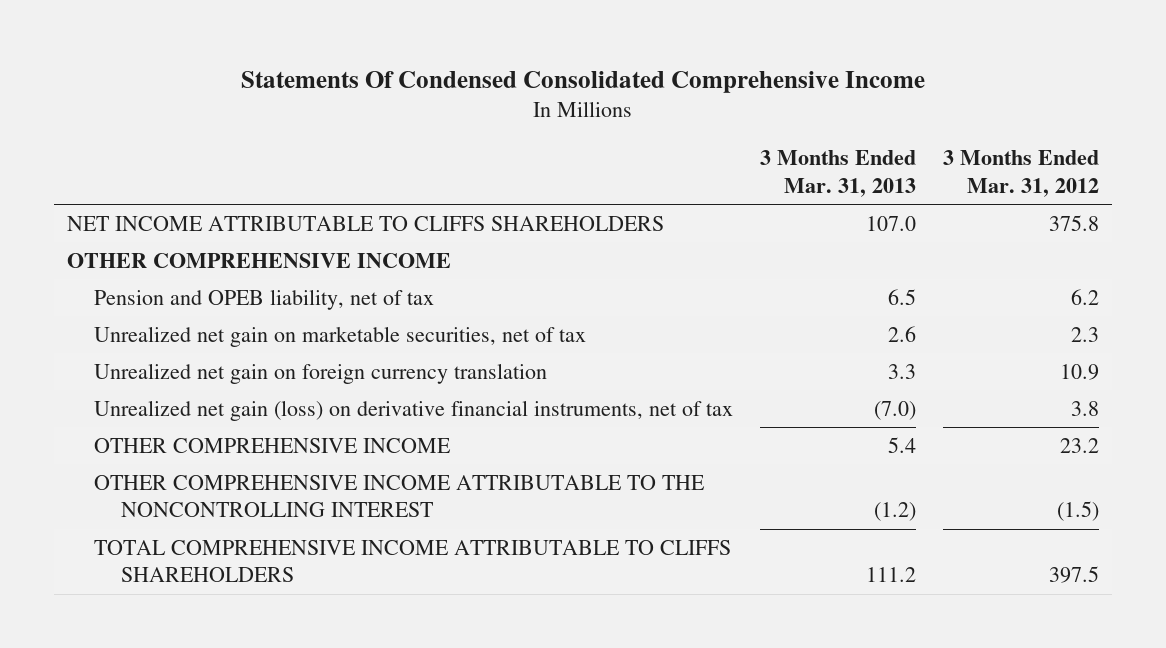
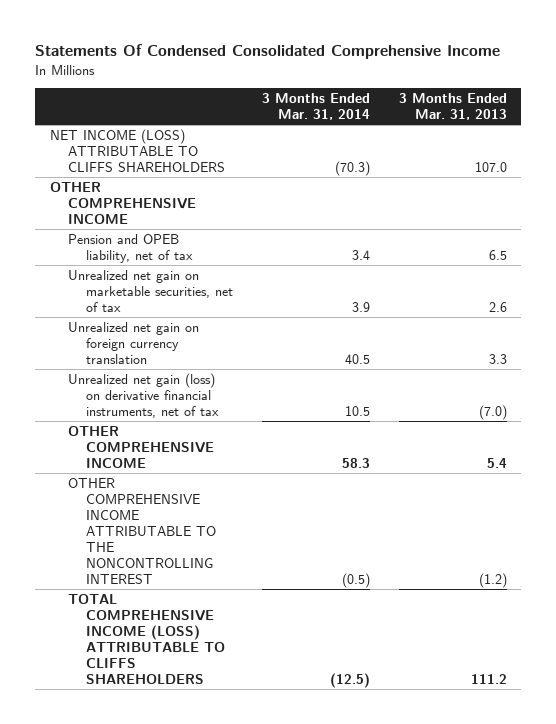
[942,150,1099,197] 3 Months Ended Mar. 31, 2012 -> none
none -> [261,92,370,121] 3 Months Ended Mar. 31, 2014
[67,215,665,231] NET INCOME ATTRIBUTABLE TO CLIFFS SHAREHOLDERS -> [49,128,225,172] NET INCOME (LOSS) ATTRIBUTABLE TO CLIFFS SHAREHOLDERS
[93,539,731,583] TOTAL COMPREHENSIVE INCOME ATTRIBUTABLE TO CLIFFS SHAREHOLDERS -> [67,593,225,684] TOTAL COMPREHENSIVE INCOME (LOSS) ATTRIBUTABLE TO CLIFFS SHAREHOLDERS

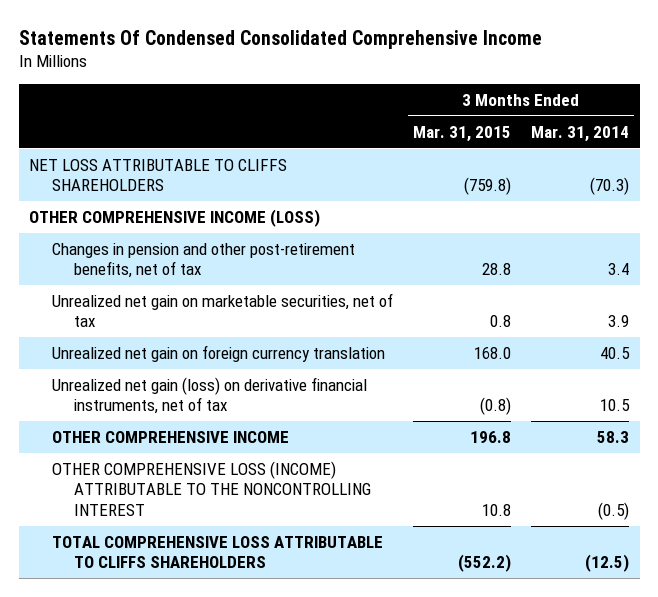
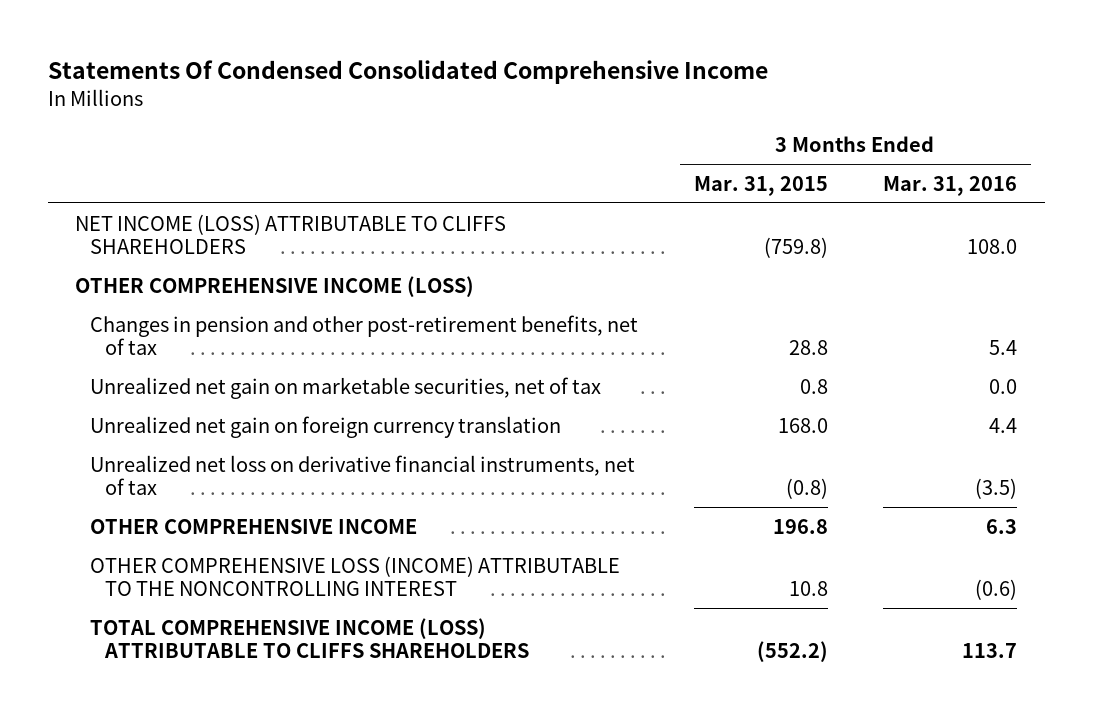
[531,125,630,142] Mar. 31, 2014 -> none
none -> [883,175,1018,196] Mar. 31, 2016
[28,158,287,192] NET LOSS ATTRIBUTABLE TO CLIFFS SHAREHOLDERS -> [75,213,507,254] NET INCOME (LOSS) ATTRIBUTABLE TO CLIFFS SHAREHOLDERS
[51,376,367,415] Unrealized net gain (loss) on derivative financial instruments, net of tax -> [90,454,636,495] Unrealized net loss on derivative financial instruments, net of tax
[51,535,383,569] TOTAL COMPREHENSIVE LOSS ATTRIBUTABLE TO CLIFFS SHAREHOLDERS -> [90,617,529,658] TOTAL COMPREHENSIVE INCOME (LOSS) ATTRIBUTABLE TO CLIFFS SHAREHOLDERS

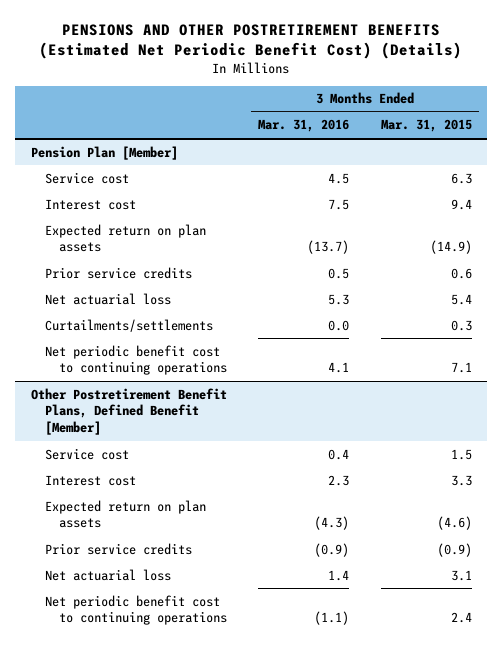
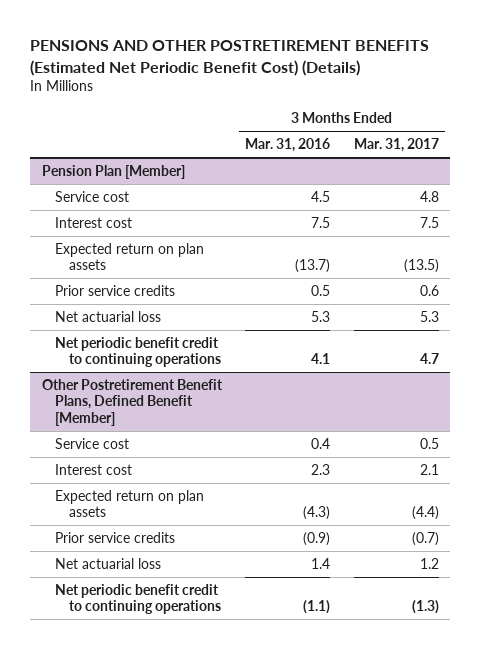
[380,119,472,133] Mar. 31, 2015 -> none
none -> [353,138,439,153] Mar. 31, 2017
[45,318,214,332] Curtailments/settlements -> none
[45,344,228,376] Net periodic benefit cost to continuing operations -> [55,336,221,368] Net periodic benefit credit to continuing operations
[45,594,228,626] Net periodic benefit cost to continuing operations -> [55,583,221,615] Net periodic benefit credit to continuing operations

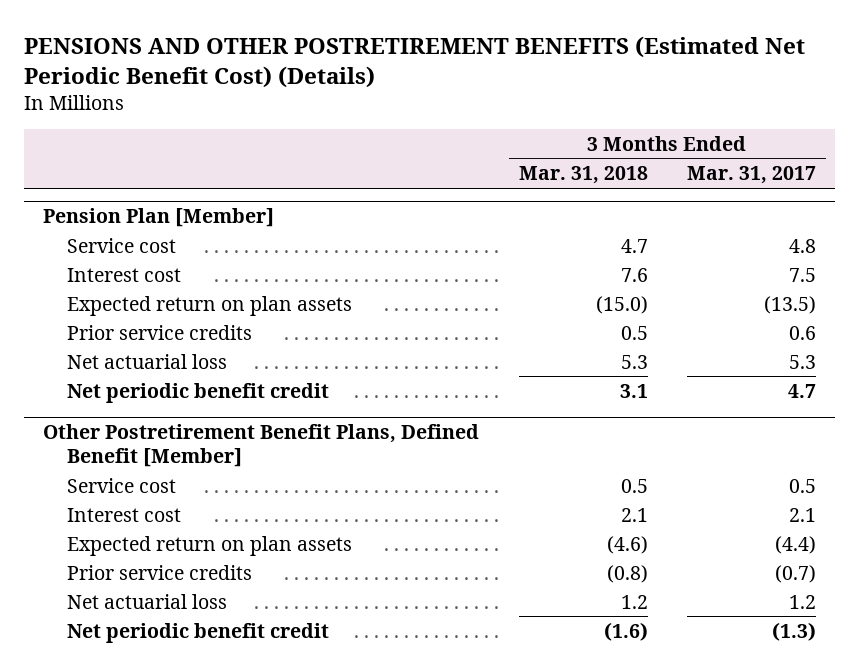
[245,138,331,153] Mar. 31, 2016 -> none
none -> [518,166,648,185] Mar. 31, 2018
[55,336,221,368] Net periodic benefit credit to continuing operations -> [67,382,330,403] Net periodic benefit credit
[55,583,221,615] Net periodic benefit credit to continuing operations -> [67,622,330,643] Net periodic benefit credit

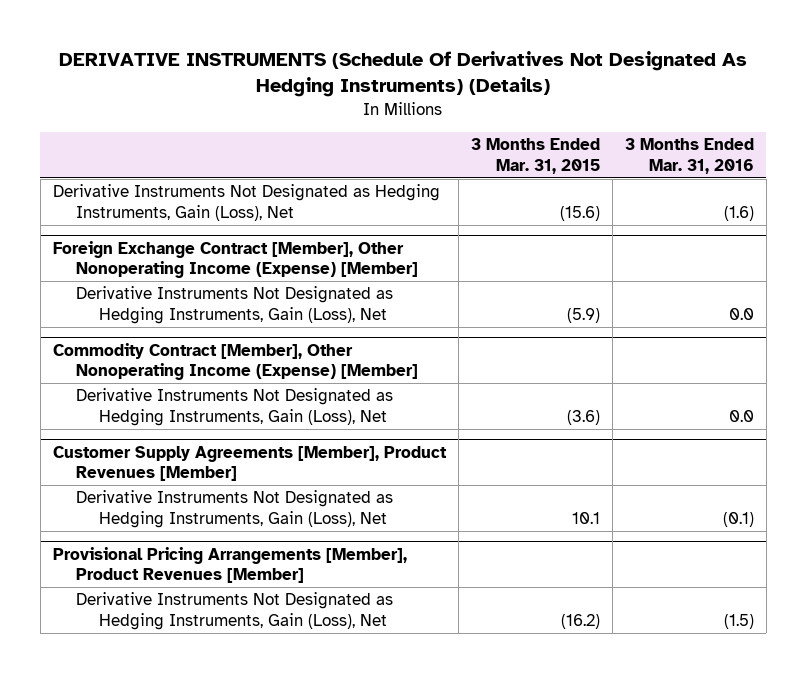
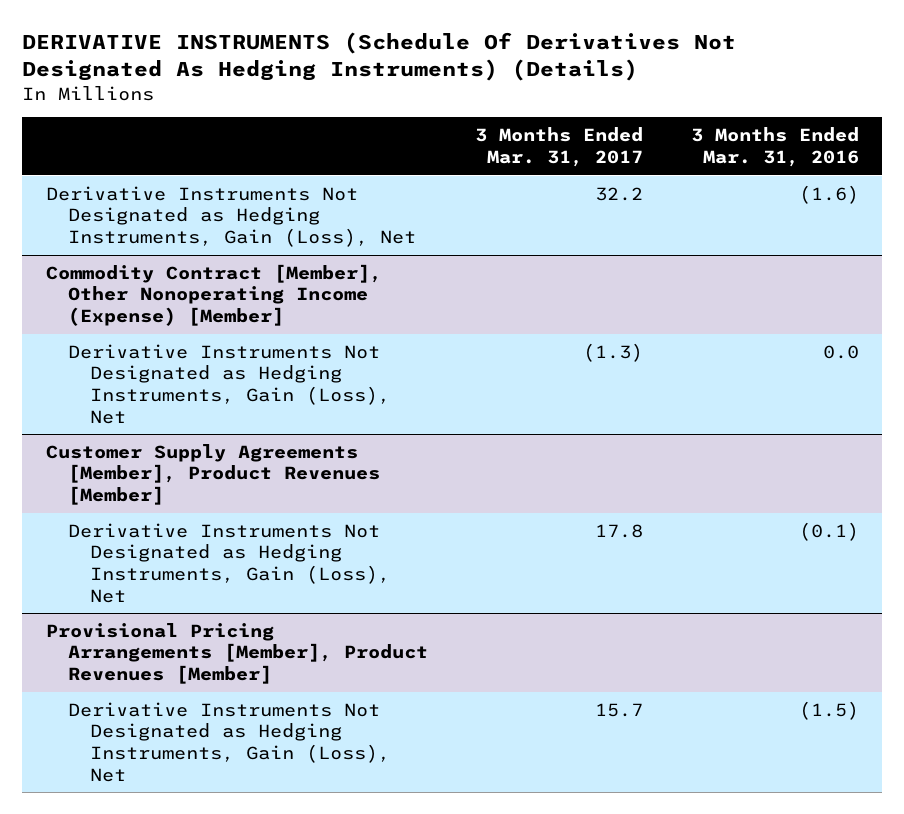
[470,138,600,174] 3 Months Ended Mar. 31, 2015 -> none
none -> [475,127,644,167] 3 Months Ended Mar. 31, 2017
[52,240,418,279] Foreign Exchange Contract [Member], Other Nonoperating Income (Expense) [Member] -> none
[75,286,393,324] Derivative Instruments Not Designated as Hedging Instruments, Gain (Loss), Net -> none

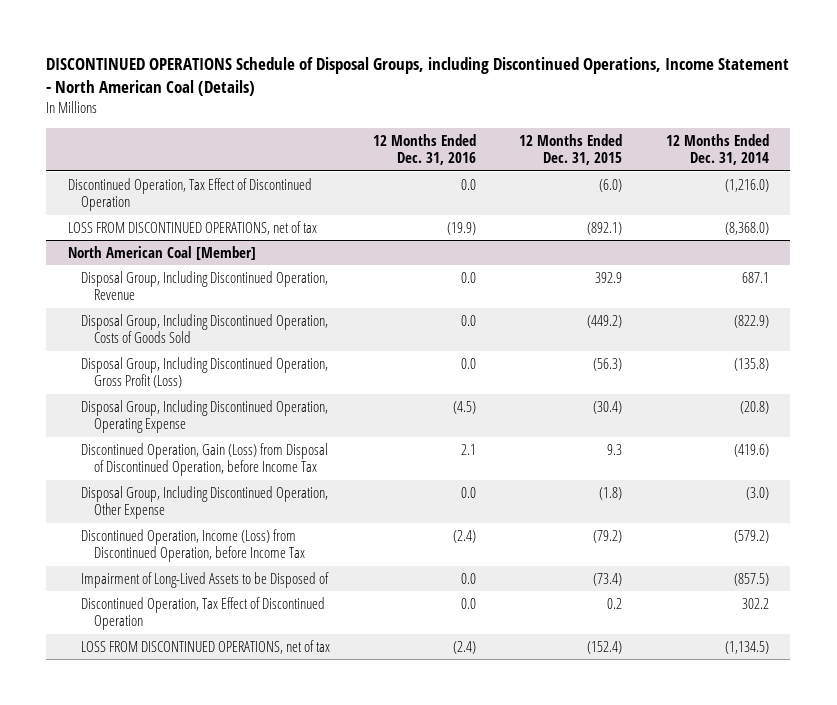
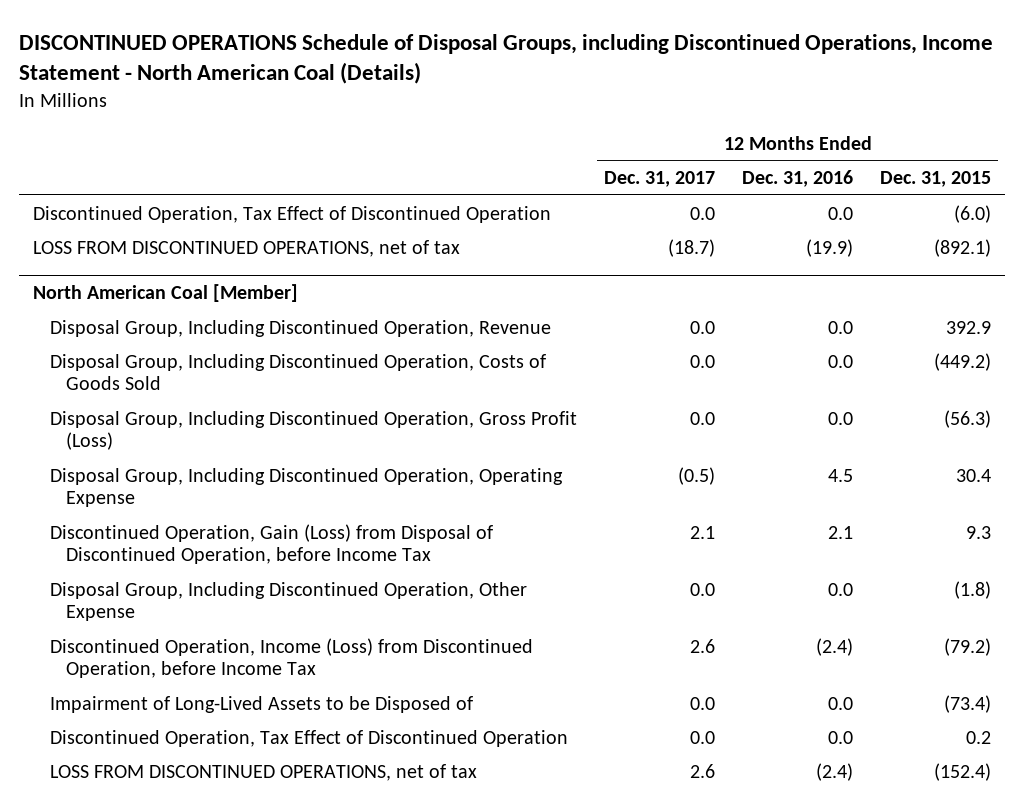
[665,133,769,166] 12 Months Ended Dec. 31, 2014 -> none
none -> [603,171,715,188] Dec. 31, 2017
[453,400,477,414] (4.5) -> [828,468,854,482] 4.5
[593,400,623,414] (30.4) -> [956,468,992,482] 30.4

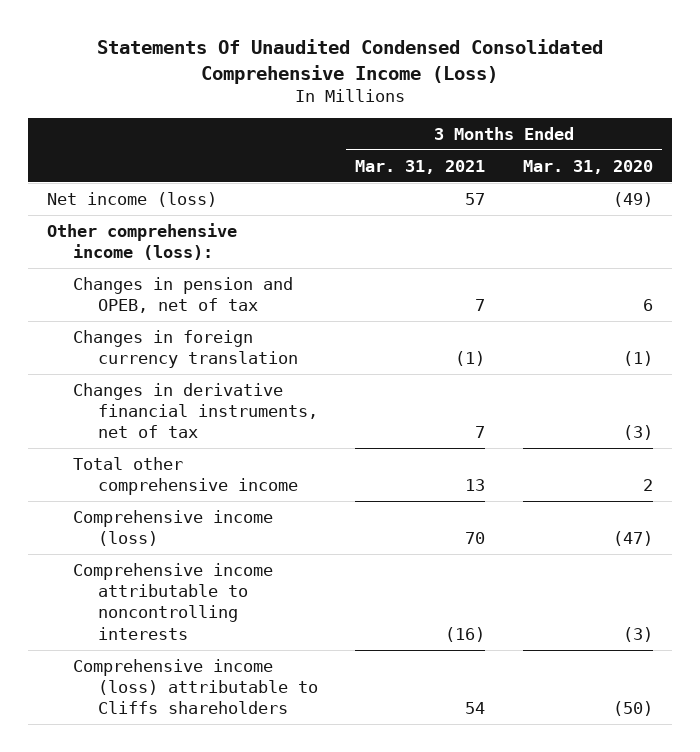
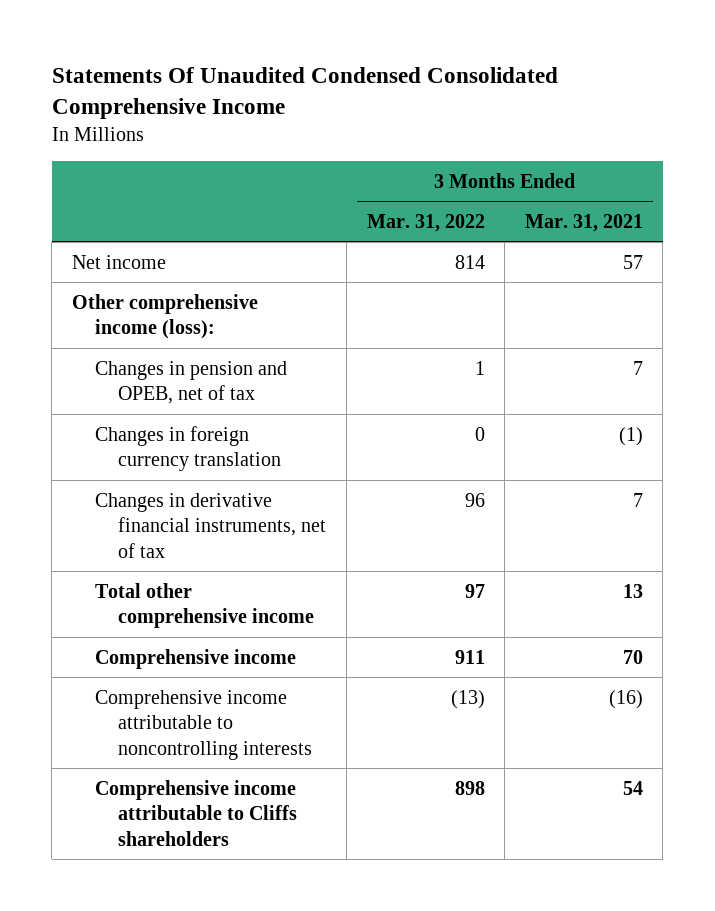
[97,38,604,84] Statements Of Unaudited Condensed Consolidated Comprehensive Income (Loss) -> [51,66,558,119] Statements Of Unaudited Condensed Consolidated Comprehensive Income
[522,159,653,174] Mar. 31, 2020 -> none
none -> [366,213,485,232] Mar. 31, 2022
[47,191,218,207] Net income (loss) -> [71,254,166,269] Net income
[72,509,273,547] Comprehensive income (loss) -> [95,648,297,669] Comprehensive income
[72,658,319,715] Comprehensive income (loss) attributable to Cliffs shareholders -> [95,779,298,846] Comprehensive income attributable to Cliffs shareholders

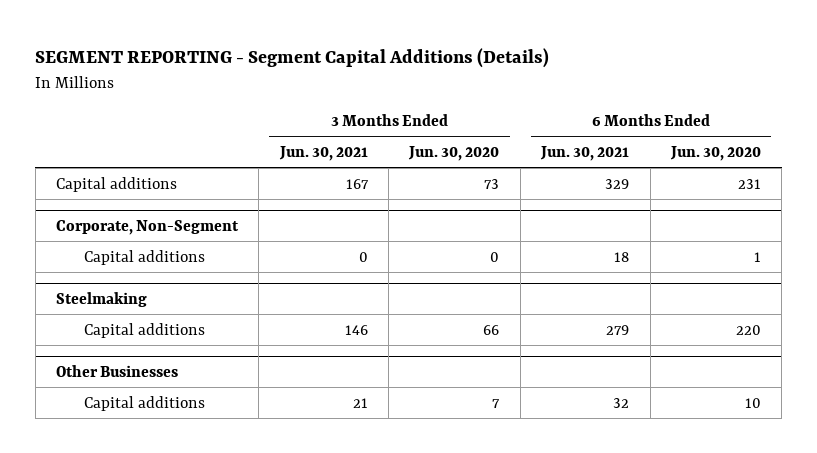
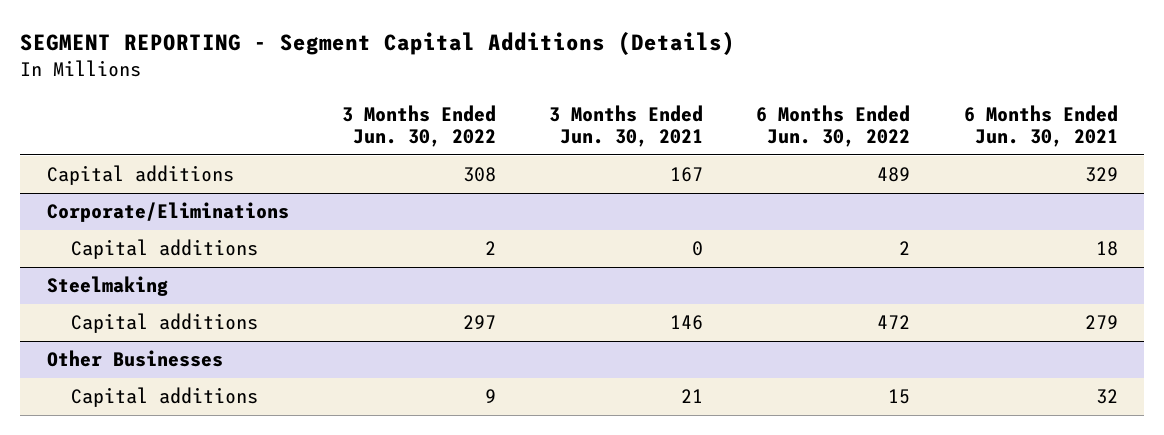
[408,145,500,161] Jun. 30, 2020 -> none
[669,145,761,161] Jun. 30, 2020 -> none
none -> [341,104,496,148] 3 Months Ended Jun. 30, 2022
none -> [756,104,911,148] 6 Months Ended Jun. 30, 2022
[56,220,240,236] Corporate, Non-Segment -> [46,202,289,223] Corporate/Eliminations

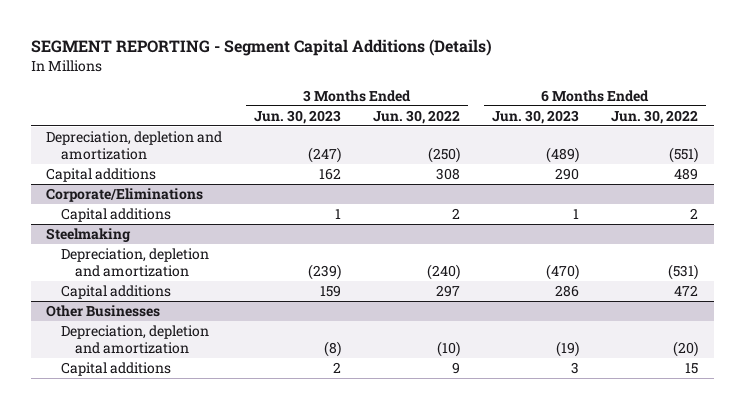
[549,104,704,148] 3 Months Ended Jun. 30, 2021 -> none
[963,104,1118,148] 6 Months Ended Jun. 30, 2021 -> none
none -> [254,109,342,124] Jun. 30, 2023
none -> [491,109,579,124] Jun. 30, 2023
none -> [46,131,223,160] Depreciation, depletion and amortization
none -> [60,248,209,277] Depreciation, depletion and amortization
none -> [60,325,209,354] Depreciation, depletion and amortization

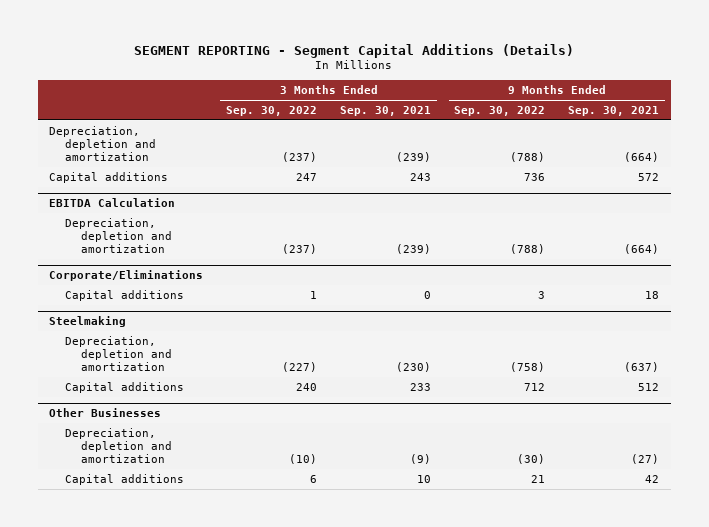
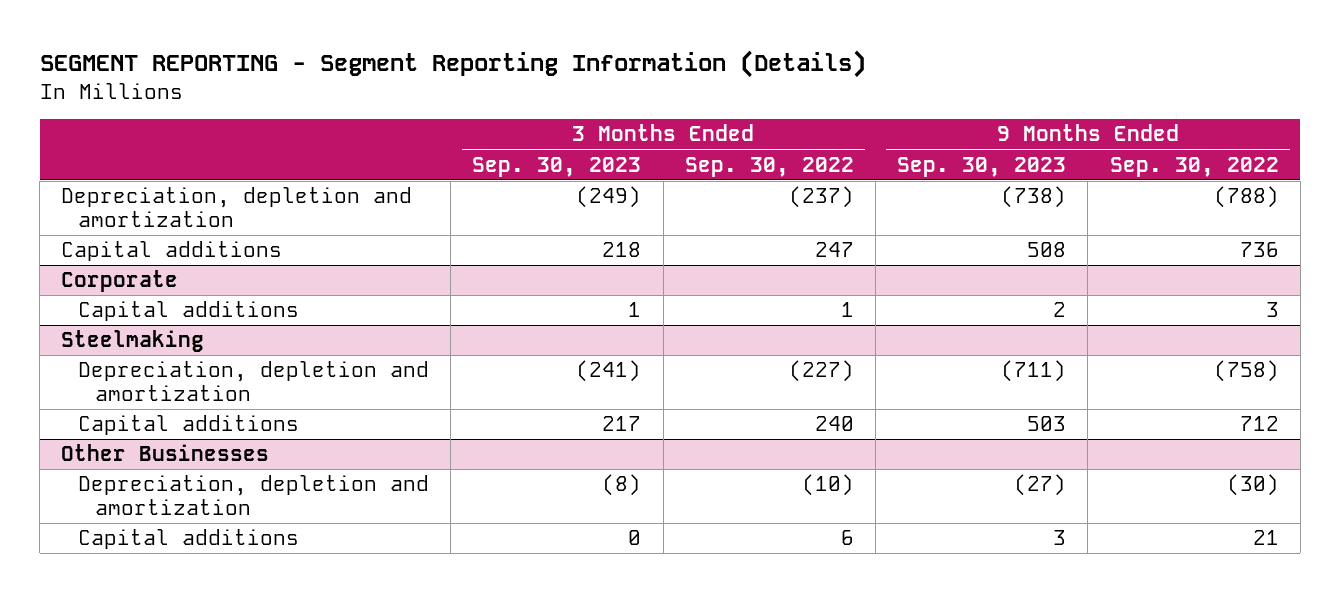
[134,43,575,58] SEGMENT REPORTING - Segment Capital Additions (Details) -> [39,50,866,79] SEGMENT REPORTING - Segment Reporting Information (Details)
[340,106,432,117] Sep. 30, 2021 -> none
[568,106,660,117] Sep. 30, 2021 -> none
none -> [472,156,642,177] Sep. 30, 2023
none -> [897,156,1067,177] Sep. 30, 2023
[49,198,176,208] EBITDA Calculation -> none
[65,217,173,254] Depreciation, depletion and amortization -> none
[49,270,204,282] Corporate/Eliminations -> [61,270,179,293] Corporate

